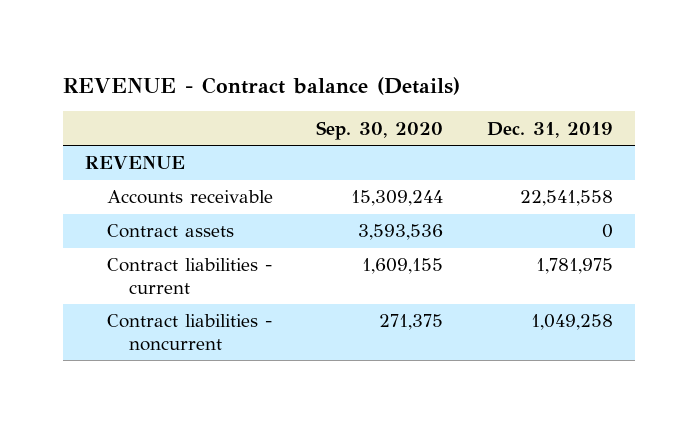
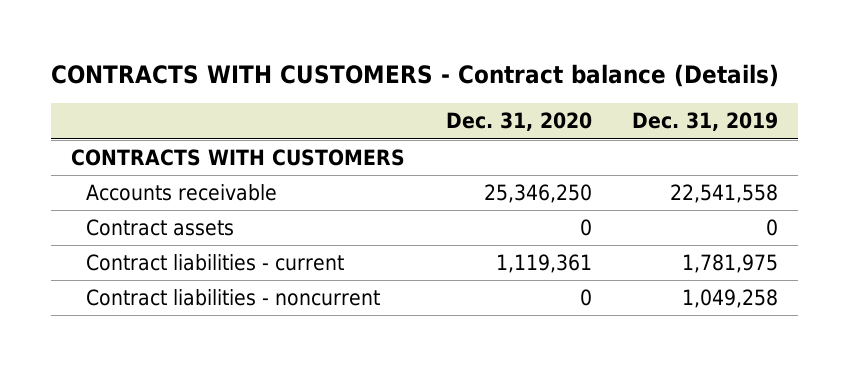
[63,76,461,95] REVENUE - Contract balance (Details) -> [51,63,780,87] CONTRACTS WITH CUSTOMERS - Contract balance (Details)
[316,120,444,140] Sep. 30, 2020 -> none
none -> [445,112,592,132] Dec. 31, 2020
[85,156,186,170] REVENUE -> [71,149,406,167] CONTRACTS WITH CUSTOMERS

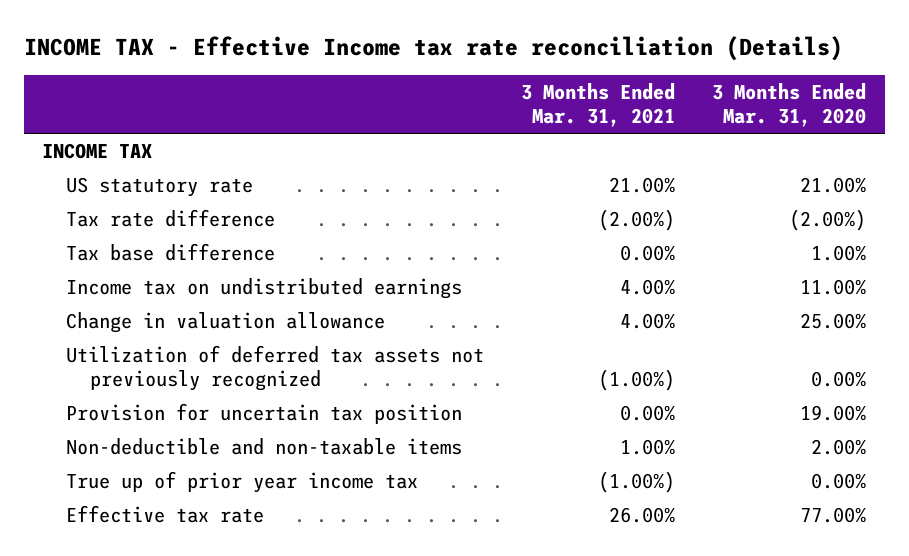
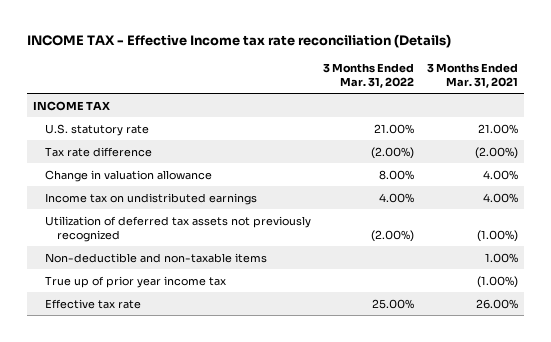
[712,83,867,128] 3 Months Ended Mar. 31, 2020 -> none
none -> [323,62,415,88] 3 Months Ended Mar. 31, 2022
[66,177,254,198] US statutory rate -> [45,123,150,136] U.S. statutory rate
[66,243,276,262] Tax base difference -> none
[66,278,463,300] Income tax on undistributed earnings -> [45,192,258,205] Income tax on undistributed earnings
[66,403,463,425] Provision for uncertain tax position -> none

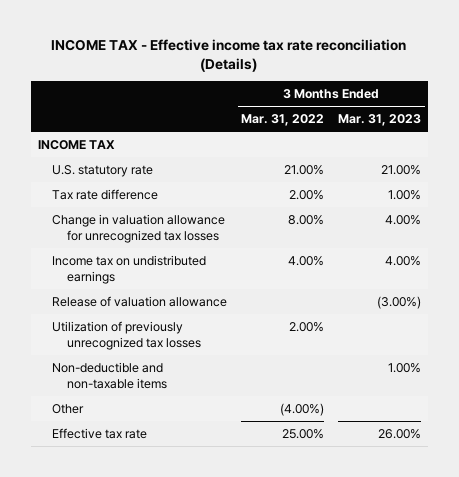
[27,33,452,48] INCOME TAX - Effective Income tax rate reconciliation (Details) -> [51,38,407,73] INCOME TAX - Effective income tax rate reconciliation (Details)
[426,62,518,88] 3 Months Ended Mar. 31, 2021 -> none
none -> [338,114,422,127] Mar. 31, 2023
[371,146,415,159] (2.00%) -> [289,189,325,200] 2.00%
[45,169,213,182] Change in valuation allowance -> [52,213,226,243] Change in valuation allowance for unrecognized tax losses
none -> [52,295,228,307] Release of valuation allowance
[45,215,312,243] Utilization of deferred tax assets not previously recognized -> [52,320,202,350] Utilization of previously unrecognized tax losses
[371,230,415,243] (2.00%) -> [289,321,325,332] 2.00%
[45,275,227,288] True up of prior year income tax -> none
none -> [52,403,85,414] Other

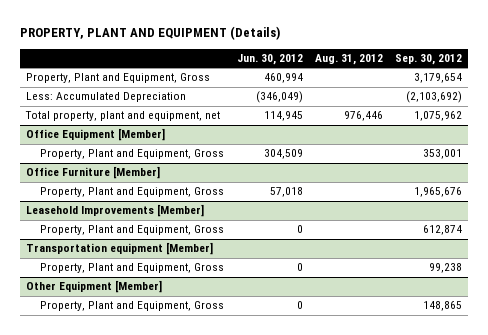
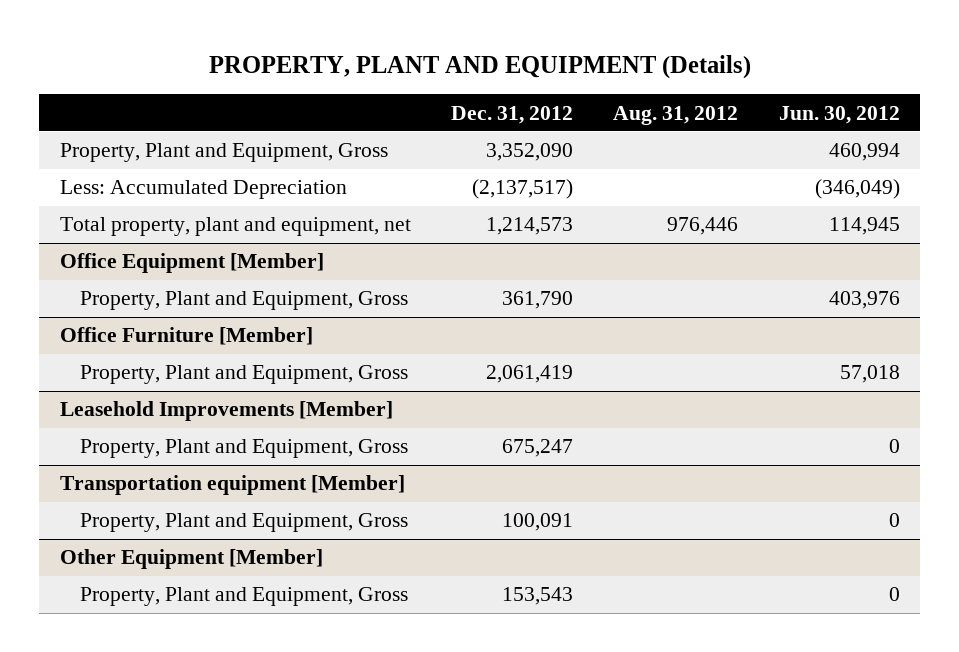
[395,53,463,65] Sep. 30, 2012 -> none
none -> [451,105,574,124] Dec. 31, 2012
[263,149,303,160] 304,509 -> [828,291,900,310] 403,976

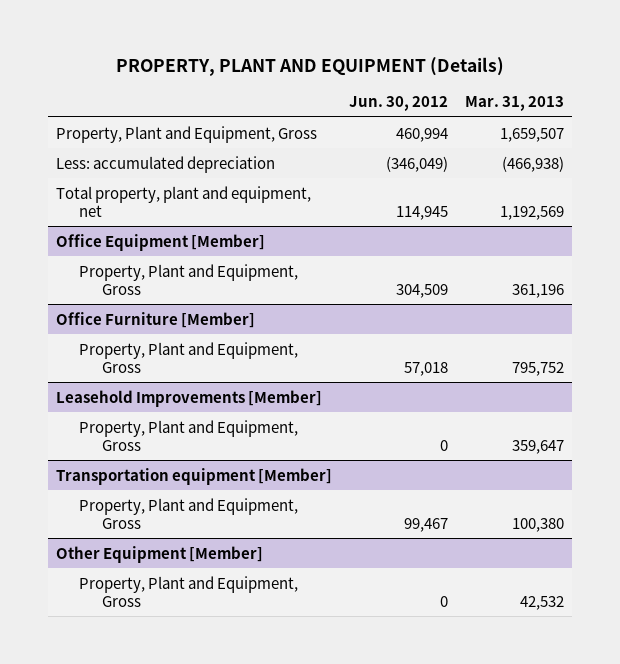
[451,105,574,124] Dec. 31, 2012 -> none
[613,105,739,125] Aug. 31, 2012 -> none
none -> [464,96,564,112] Mar. 31, 2013
[59,180,347,200] Less: Accumulated Depreciation -> [56,155,276,173] Less: accumulated depreciation
[828,291,900,310] 403,976 -> [396,284,449,299] 304,509
[888,513,900,528] 0 -> [404,518,449,533] 99,467

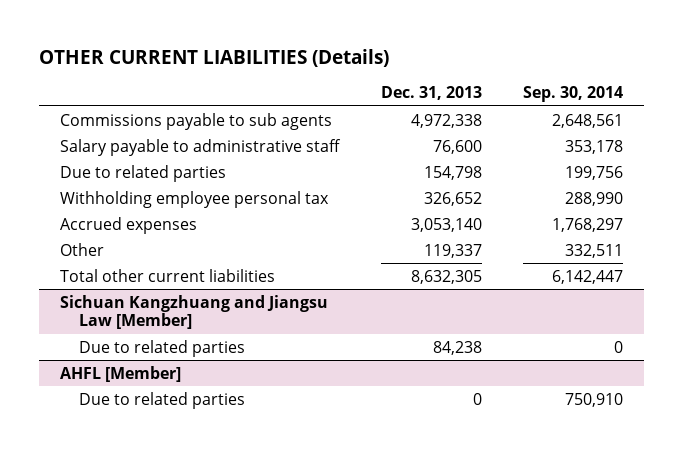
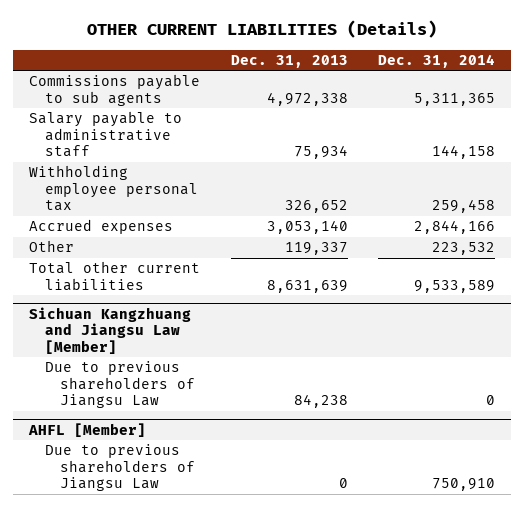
[523,86,624,103] Sep. 30, 2014 -> none
none -> [378,53,496,68] Dec. 31, 2014
[59,164,226,182] Due to related parties -> none
[432,139,482,154] 76,600 -> [293,145,348,160] 75,934
[410,269,482,284] 8,632,305 -> [266,279,348,293] 8,631,639
[79,339,246,357] Due to related parties -> [44,361,196,409] Due to previous shareholders of Jiangsu Law
[79,391,246,409] Due to related parties -> none
none -> [44,444,196,492] Due to previous shareholders of Jiangsu Law

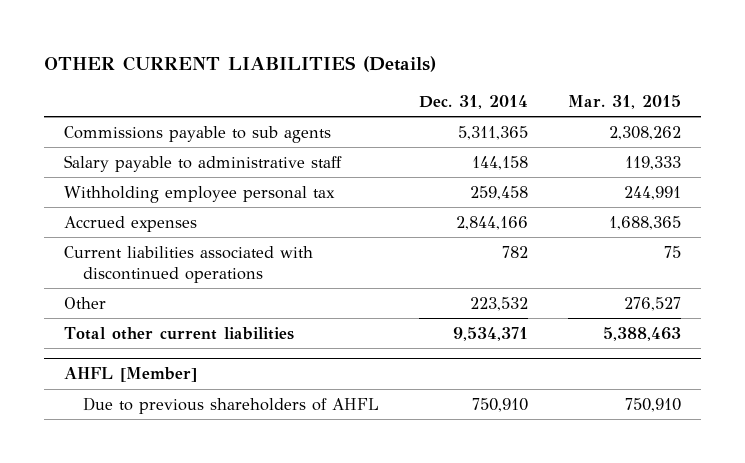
[230,54,348,68] Dec. 31, 2013 -> none
none -> [567,94,681,109] Mar. 31, 2015
none -> [64,245,314,284] Current liabilities associated with discontinued operations
[28,306,191,354] Sichuan Kangzhuang and Jiangsu Law [Member] -> none
[44,361,196,409] Due to previous shareholders of Jiangsu Law -> none
[414,279,496,293] 9,533,589 -> [452,326,528,341] 9,534,371
[44,444,196,492] Due to previous shareholders of Jiangsu Law -> [82,396,379,414] Due to previous shareholders of AHFL

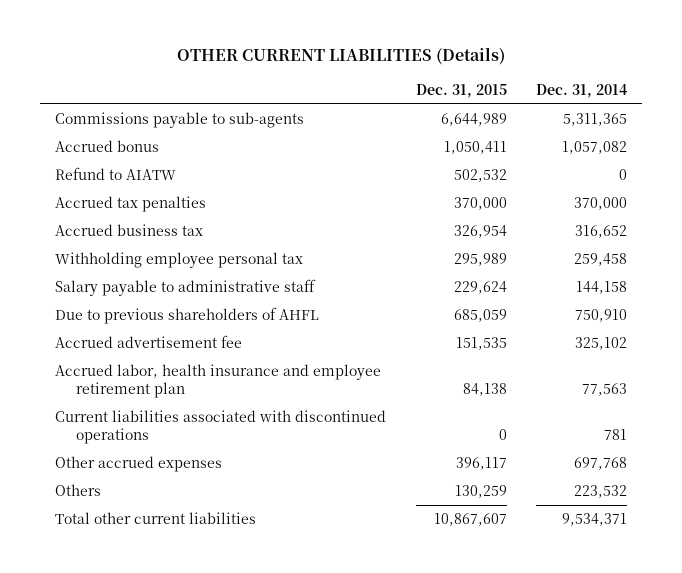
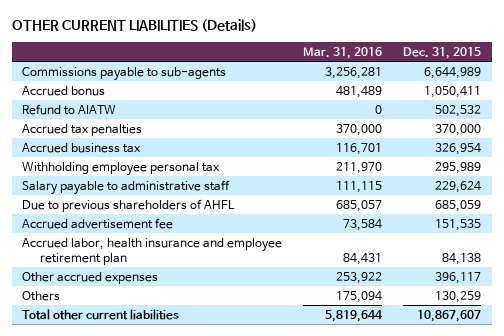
[536,83,628,98] Dec. 31, 2014 -> none
none -> [303,47,383,60] Mar. 31, 2016
[54,410,386,445] Current liabilities associated with discontinued operations -> none

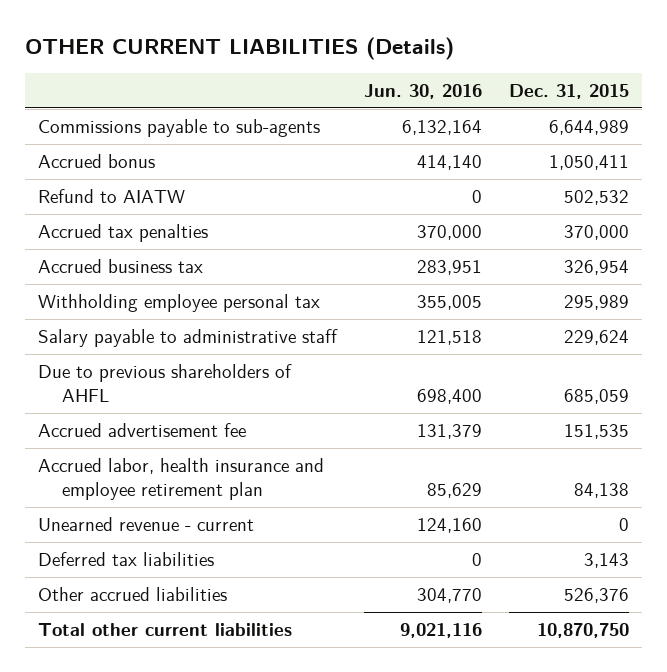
[303,47,383,60] Mar. 31, 2016 -> none
none -> [364,84,483,100] Jun. 30, 2016
[22,290,61,301] Others -> none
none -> [38,516,255,531] Unearned revenue - current
none -> [38,551,215,566] Deferred tax liabilities
[22,271,159,284] Other accrued expenses -> [38,586,228,601] Other accrued liabilities
[435,271,482,284] 396,117 -> [563,587,629,603] 526,376
[417,309,482,322] 10,867,607 -> [536,622,629,638] 10,870,750

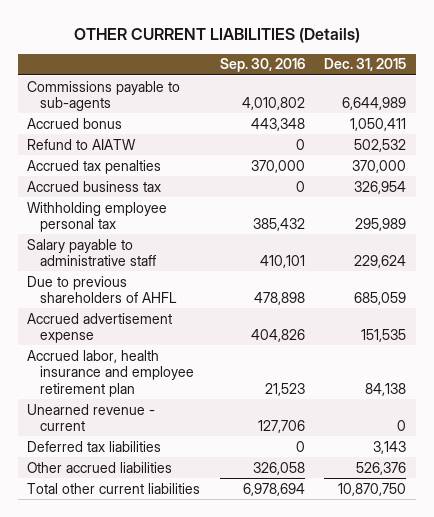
[364,84,483,100] Jun. 30, 2016 -> none
none -> [219,58,305,73] Sep. 30, 2016
[38,422,247,437] Accrued advertisement fee -> [27,312,173,344] Accrued advertisement expense

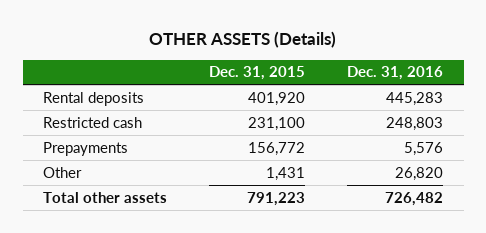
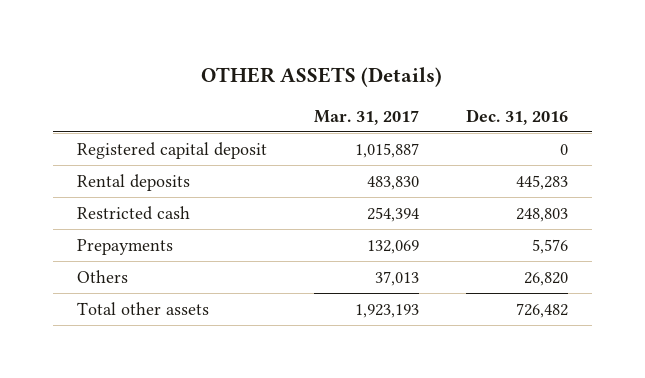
[209,66,306,81] Dec. 31, 2015 -> none
none -> [313,109,419,125] Mar. 31, 2017
none -> [76,141,267,159] Registered capital deposit
[43,166,83,178] Other -> [76,269,128,283] Others

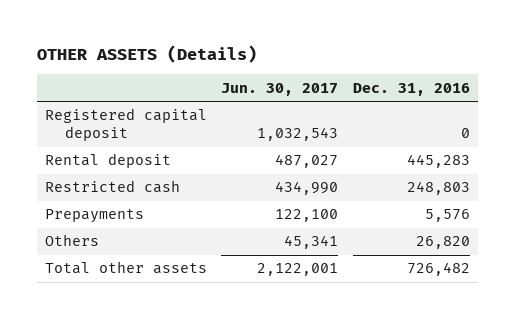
[313,109,419,125] Mar. 31, 2017 -> none
none -> [221,82,339,96] Jun. 30, 2017
[76,173,190,191] Rental deposits -> [44,153,171,169] Rental deposit

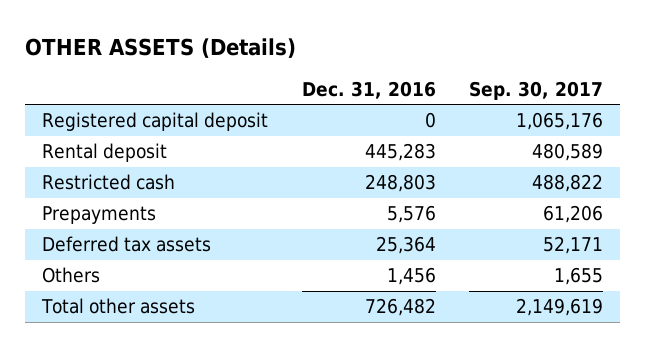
[221,82,339,96] Jun. 30, 2017 -> none
none -> [469,81,604,101] Sep. 30, 2017
none -> [41,236,211,253] Deferred tax assets
[416,236,471,250] 26,820 -> [386,267,436,286] 1,456

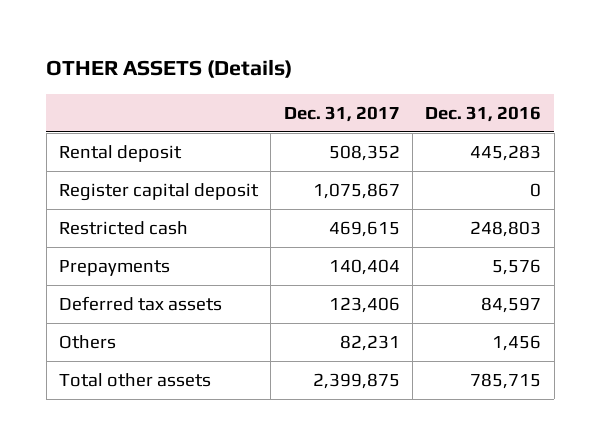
[469,81,604,101] Sep. 30, 2017 -> none
none -> [283,105,400,122] Dec. 31, 2017
[41,112,268,132] Registered capital deposit -> none
none -> [58,183,259,202] Register capital deposit
[375,236,436,255] 25,364 -> [481,297,542,314] 84,597
[364,298,436,317] 726,482 -> [470,373,542,390] 785,715

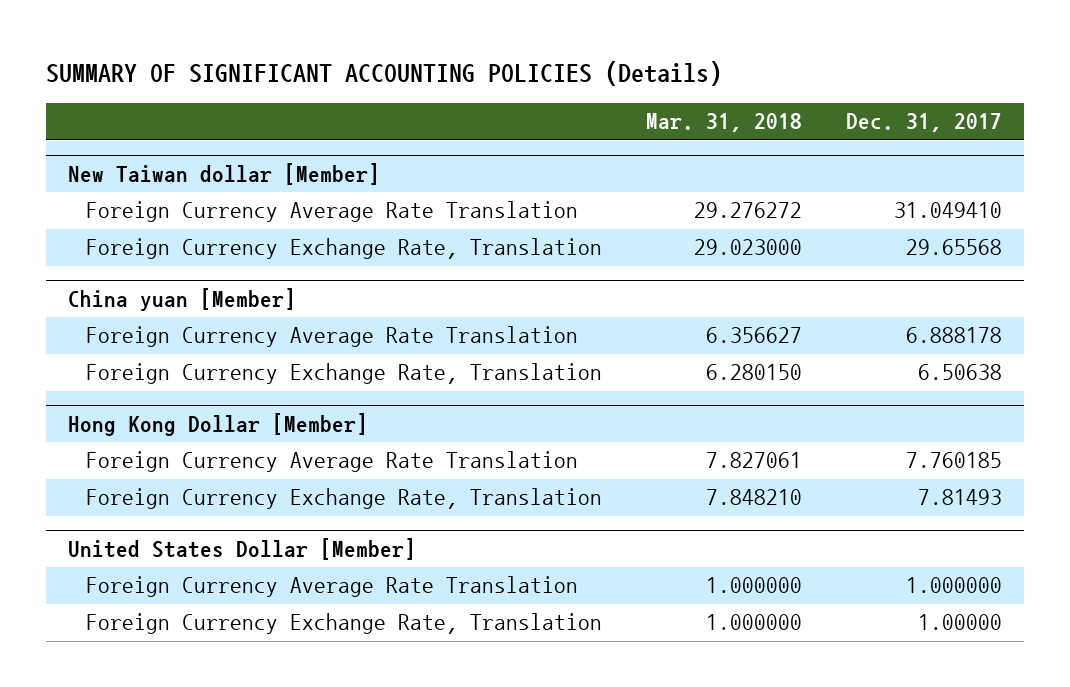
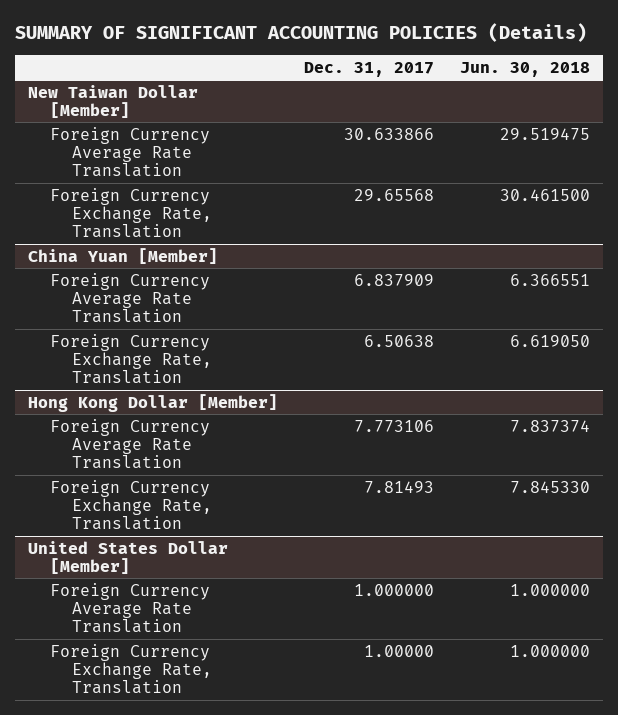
[646,113,803,133] Mar. 31, 2018 -> none
none -> [460,61,591,77] Jun. 30, 2018
[67,162,380,185] New Taiwan dollar [Member] -> [28,84,199,118] New Taiwan Dollar [Member]
[894,202,1003,219] 31.049410 -> [344,127,435,140] 30.633866
[67,287,296,311] China yuan [Member] -> [28,247,219,264] China Yuan [Member]
[906,327,1003,344] 6.888178 -> [354,273,435,286] 6.837909
[906,452,1003,469] 7.760185 -> [354,419,435,432] 7.773106

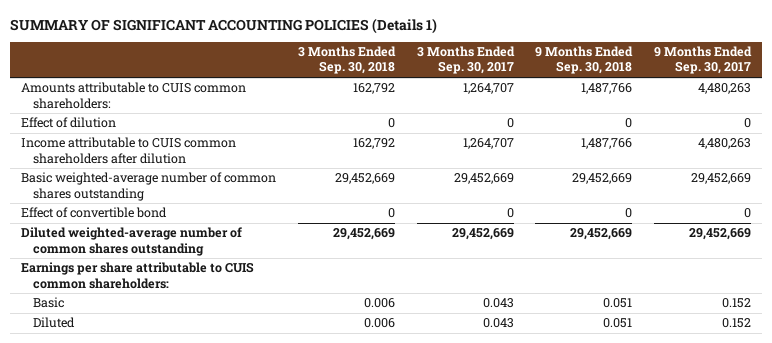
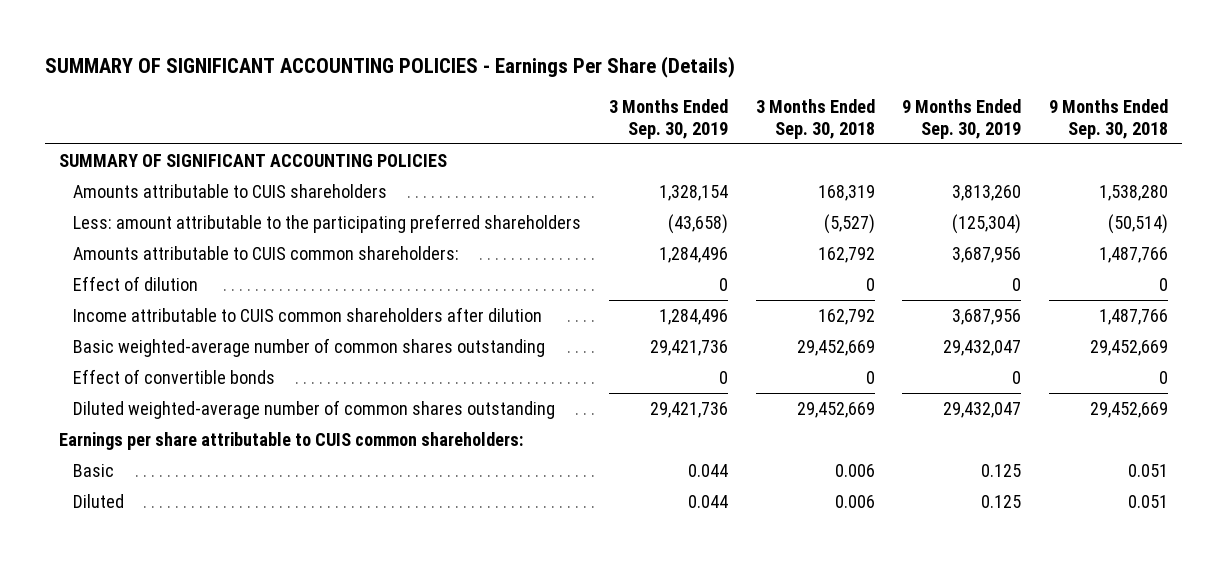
[10,17,438,34] SUMMARY OF SIGNIFICANT ACCOUNTING POLICIES (Details 1) -> [45,56,736,79] SUMMARY OF SIGNIFICANT ACCOUNTING POLICIES - Earnings Per Share (Details)
[416,46,515,75] 3 Months Ended Sep. 30, 2017 -> none
[653,46,752,75] 9 Months Ended Sep. 30, 2017 -> none
none -> [608,98,728,139] 3 Months Ended Sep. 30, 2019
none -> [902,98,1022,139] 9 Months Ended Sep. 30, 2019
none -> [59,154,448,168] SUMMARY OF SIGNIFICANT ACCOUNTING POLICIES
none -> [73,184,388,199] Amounts attributable to CUIS shareholders
none -> [73,214,582,234] Less: amount attributable to the participating preferred shareholders
[21,207,168,219] Effect of convertible bond -> [73,369,276,385] Effect of convertible bonds

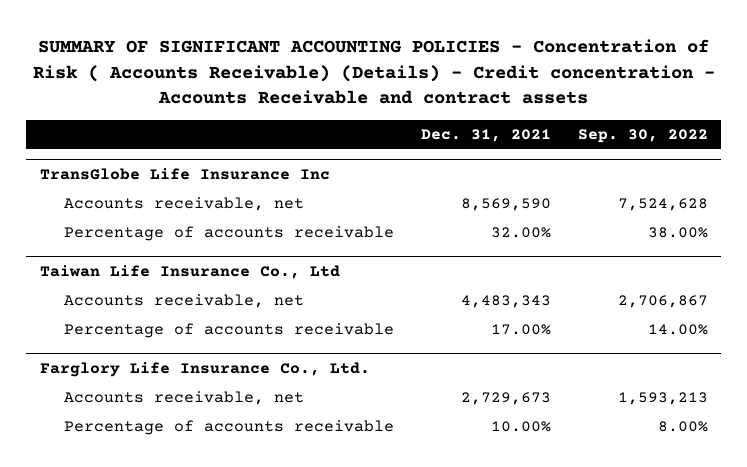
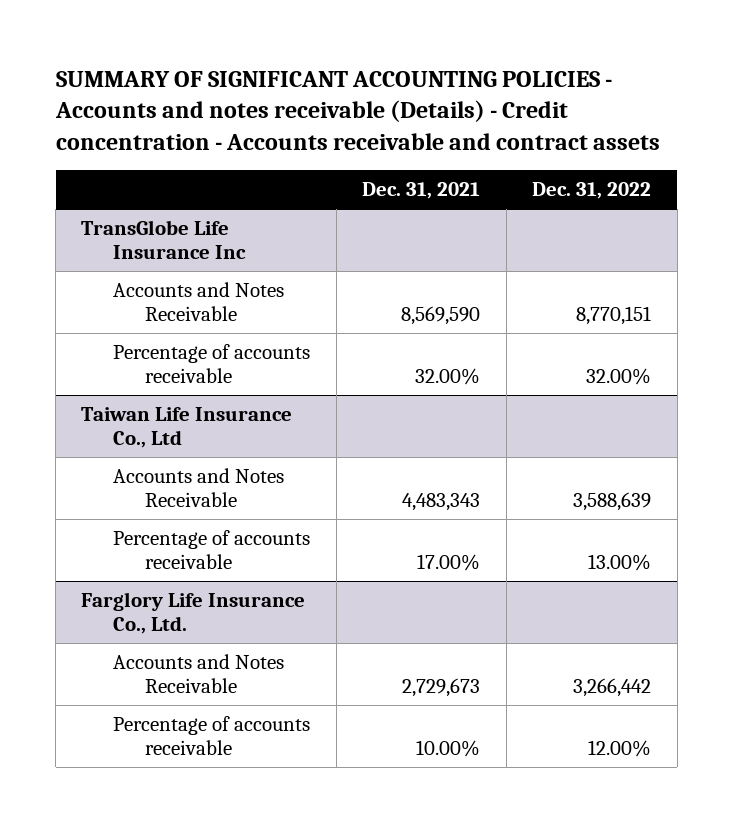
[32,39,715,105] SUMMARY OF SIGNIFICANT ACCOUNTING POLICIES - Concentration of Risk ( Accounts Receivable) (Details) - Credit concentration - Accounts Receivable and contract assets -> [54,70,660,150] SUMMARY OF SIGNIFICANT ACCOUNTING POLICIES - Accounts and notes receivable (Details) - Credit concentration - Accounts receivable and contract assets
[577,128,708,143] Sep. 30, 2022 -> none
none -> [532,182,652,200] Dec. 31, 2022
[63,197,304,212] Accounts receivable, net -> [113,281,285,321] Accounts and Notes Receivable
[63,294,304,309] Accounts receivable, net -> [113,467,285,507] Accounts and Notes Receivable
[63,391,304,406] Accounts receivable, net -> [113,653,285,693] Accounts and Notes Receivable

